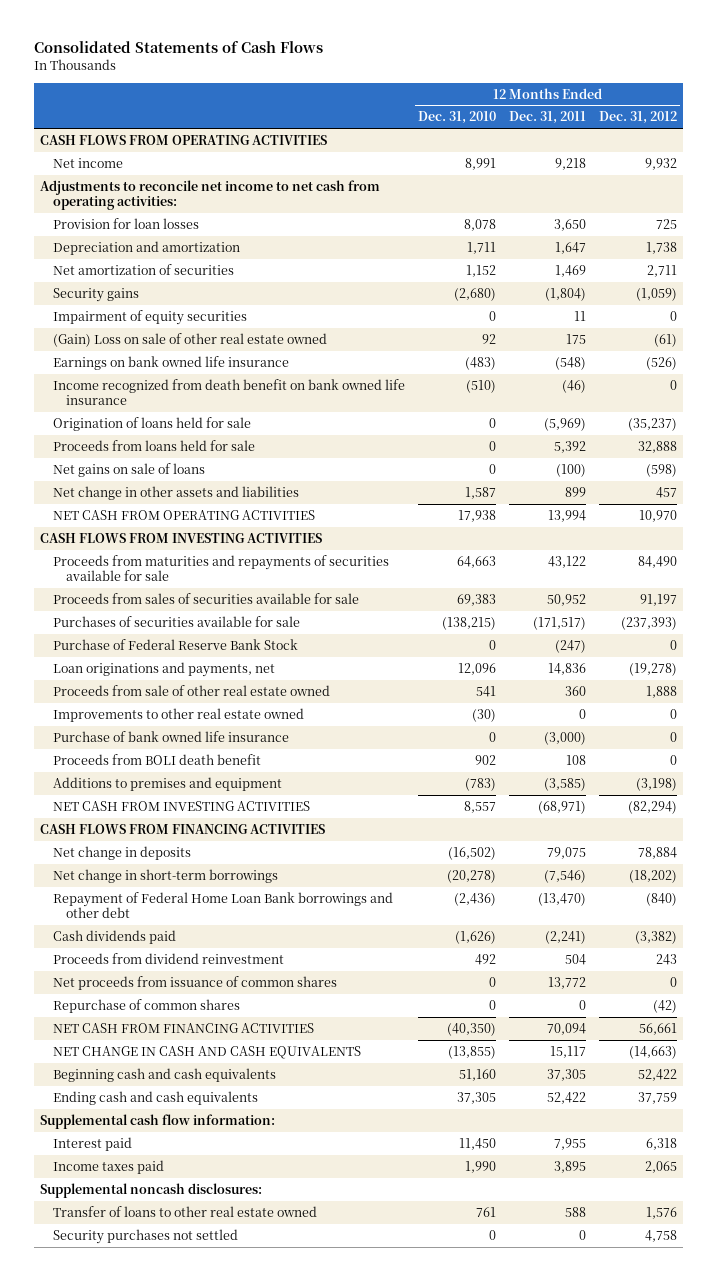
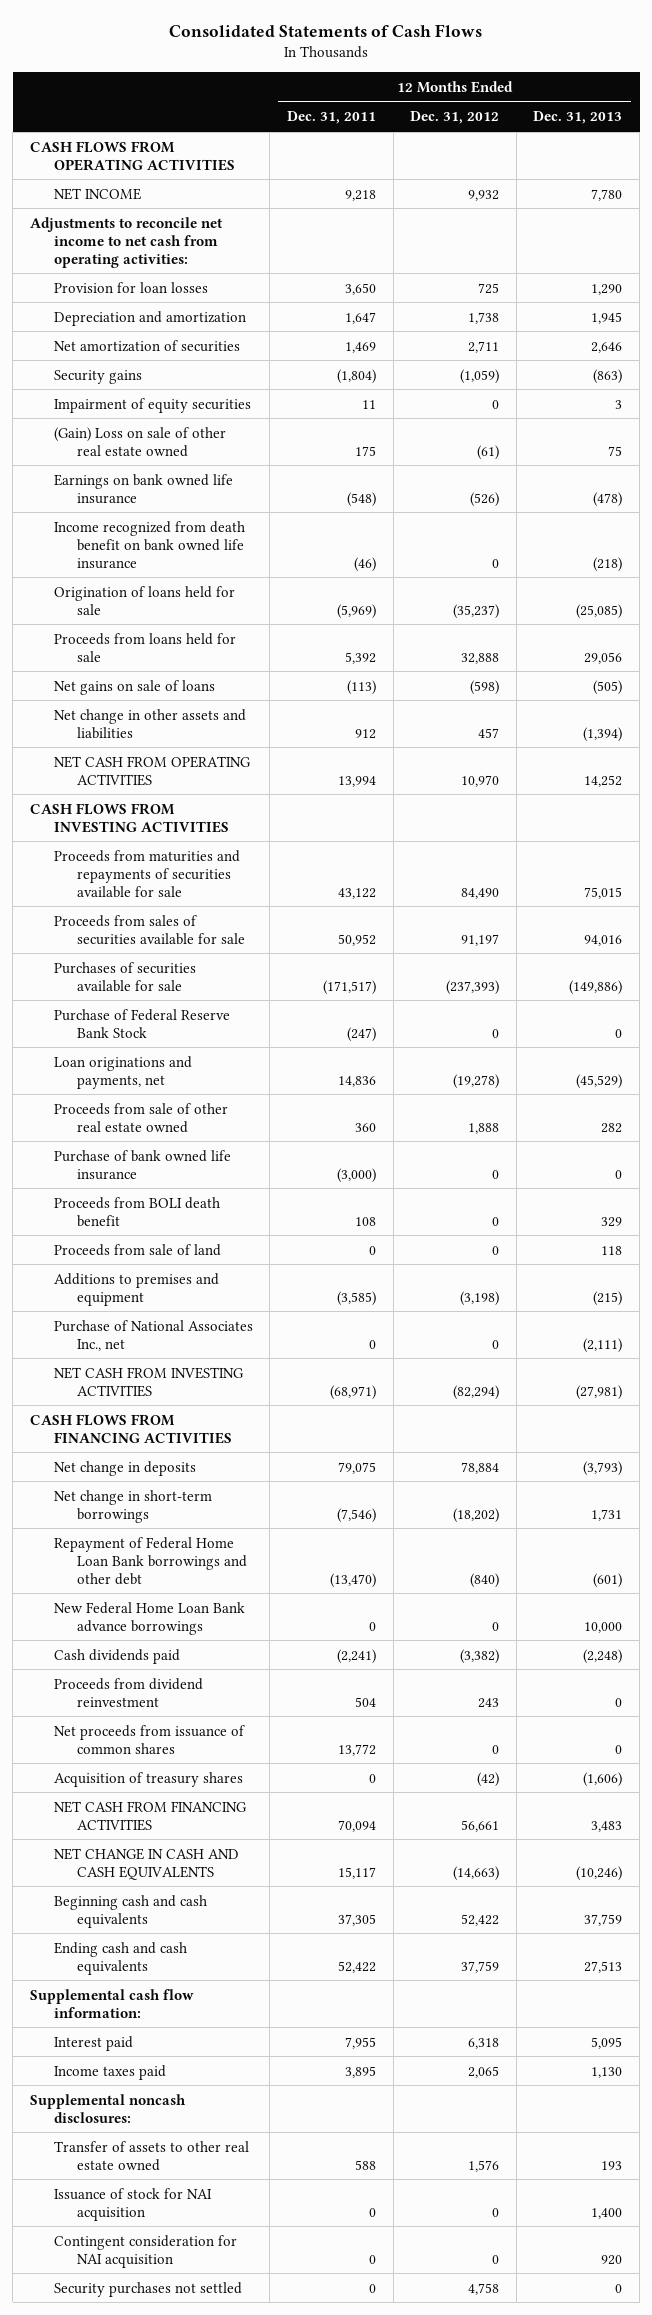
[418,111,497,125] Dec. 31, 2010 -> none
none -> [533,111,623,125] Dec. 31, 2013
[53,157,124,168] Net income -> [53,187,141,200] NET INCOME
[556,463,587,477] (100) -> [346,679,376,695] (113)
[565,486,587,497] 899 -> [354,728,376,739] 912
[53,707,305,722] Improvements to other real estate owned -> none
none -> [53,1243,221,1256] Proceeds from sale of land
none -> [53,1319,253,1351] Purchase of National Associates Inc., net
none -> [53,1601,245,1635] New Federal Home Loan Bank advance borrowings
[53,998,241,1013] Repurchase of common shares -> [53,1771,243,1787] Acquisition of treasury shares
[53,1205,318,1217] Transfer of loans to other real estate owned -> [53,2140,249,2171] Transfer of assets to other real estate owned
none -> [53,2187,212,2221] Issuance of stock for NAI acquisition
none -> [53,2234,237,2268] Contingent consideration for NAI acquisition

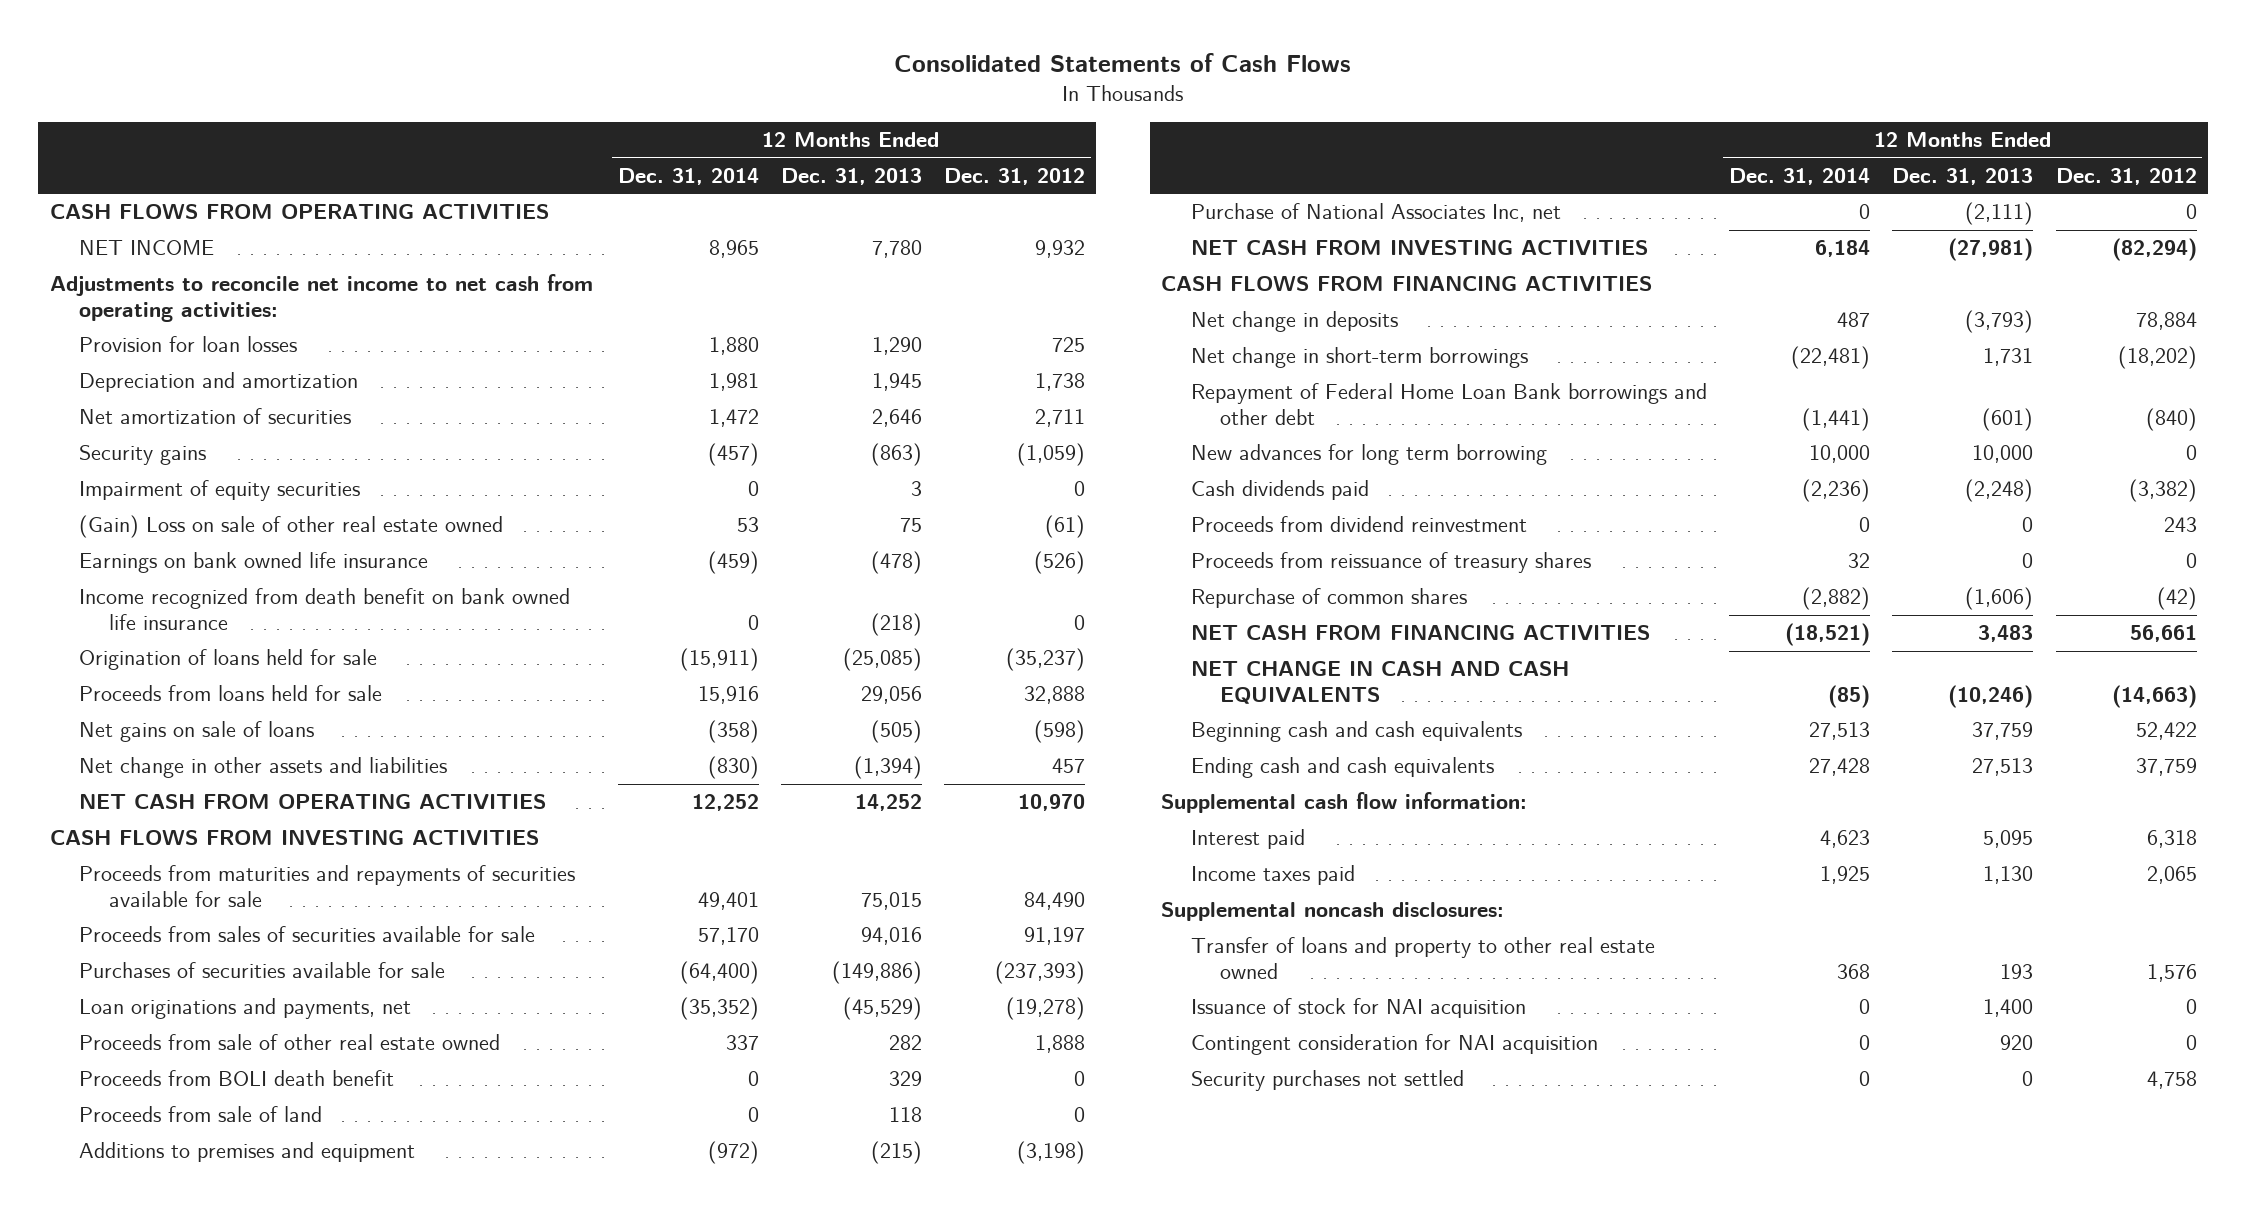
[286,111,376,125] Dec. 31, 2011 -> none
none -> [617,167,759,185] Dec. 31, 2014
[53,1008,230,1038] Purchase of Federal Reserve Bank Stock -> none
[53,1149,231,1180] Purchase of bank owned life insurance -> none
[53,1319,253,1351] Purchase of National Associates Inc., net -> [1190,203,1561,223] Purchase of National Associates Inc, net
[53,1601,245,1635] New Federal Home Loan Bank advance borrowings -> none
none -> [1190,444,1547,466] New advances for long term borrowing
[53,1724,245,1754] Net proceeds from issuance of common shares -> none
none -> [1190,552,1591,574] Proceeds from reissuance of treasury shares
[53,1771,243,1787] Acquisition of treasury shares -> [1190,588,1467,609] Repurchase of common shares
[53,2140,249,2171] Transfer of assets to other real estate owned -> [1190,937,1655,979] Transfer of loans and property to other real estate owned

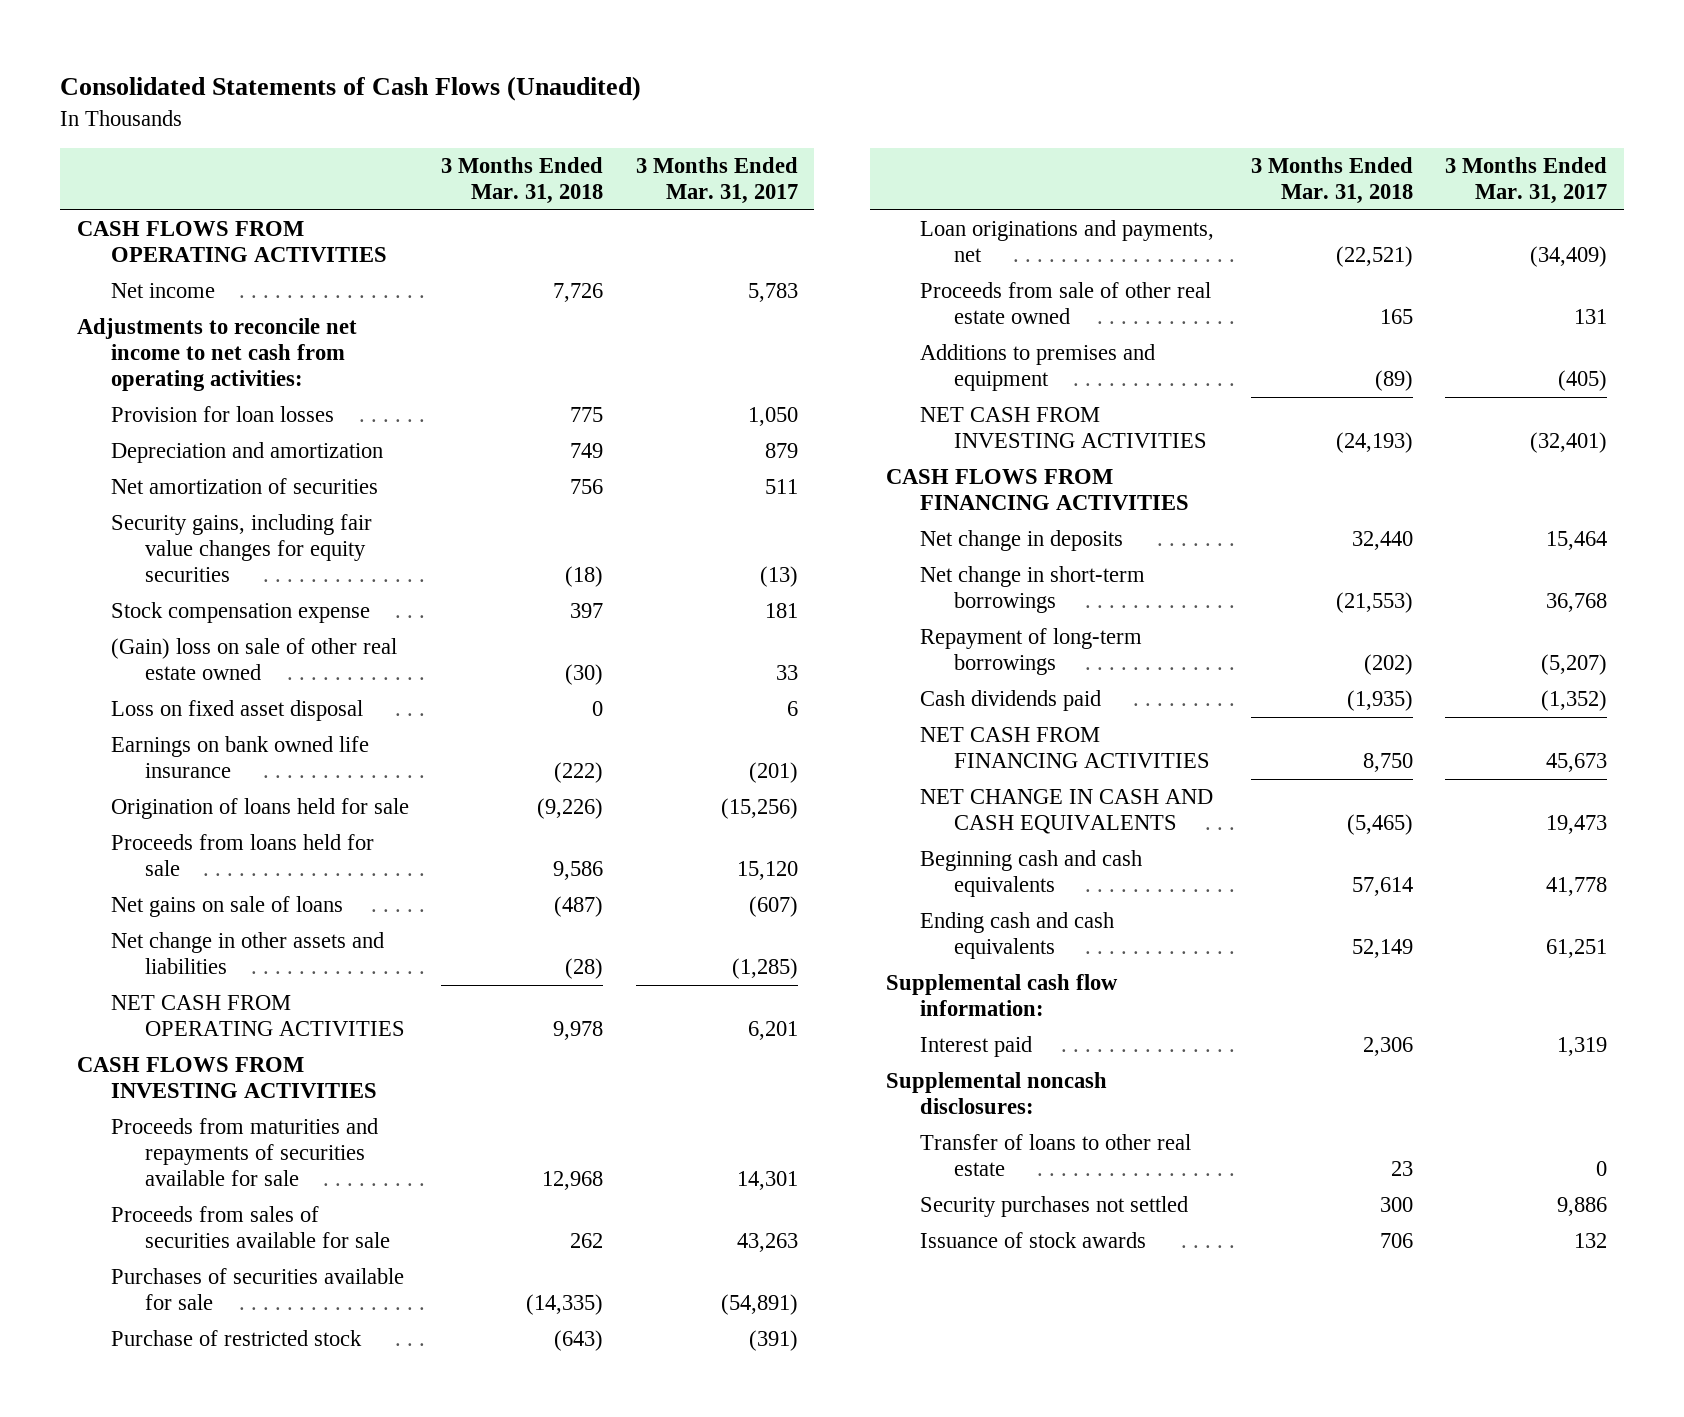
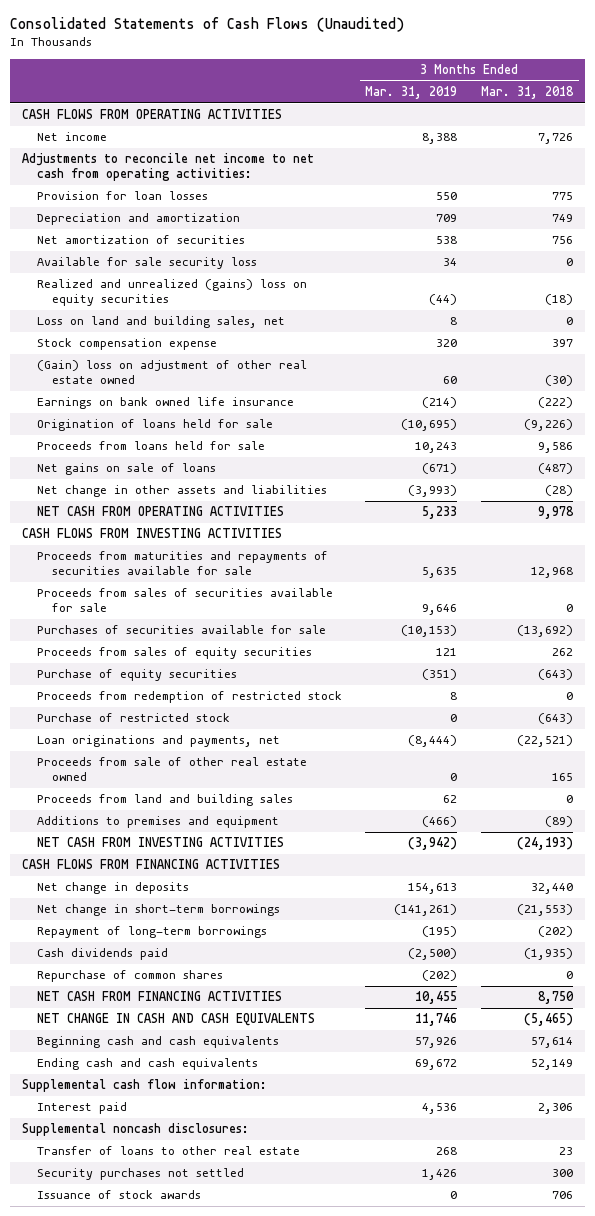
[635,157,798,205] 3 Months Ended Mar. 31, 2017 -> none
none -> [365,86,458,100] Mar. 31, 2019
[110,514,372,583] Security gains, including fair value changes for equity securities -> none
none -> [36,257,257,270] Available for sale security loss
none -> [36,279,307,307] Realized and unrealized (gains) loss on equity securities
none -> [36,316,285,329] Loss on land and building sales, net
[110,700,363,722] Loss on fixed asset disposal -> none
[110,638,397,681] (Gain) loss on sale of other real estate owned -> [36,360,307,385] (Gain) loss on adjustment of other real estate owned
[570,1233,604,1249] 262 -> [565,604,573,613] 0
[526,1294,604,1316] (14,335) -> [516,625,573,638] (13,692)
none -> [36,647,312,660] Proceeds from sales of equity securities
none -> [36,669,237,682] Purchase of equity securities
none -> [36,691,342,704] Proceeds from redemption of restricted stock
none -> [36,794,293,807] Proceeds from land and building sales
none -> [36,970,223,983] Repurchase of common shares

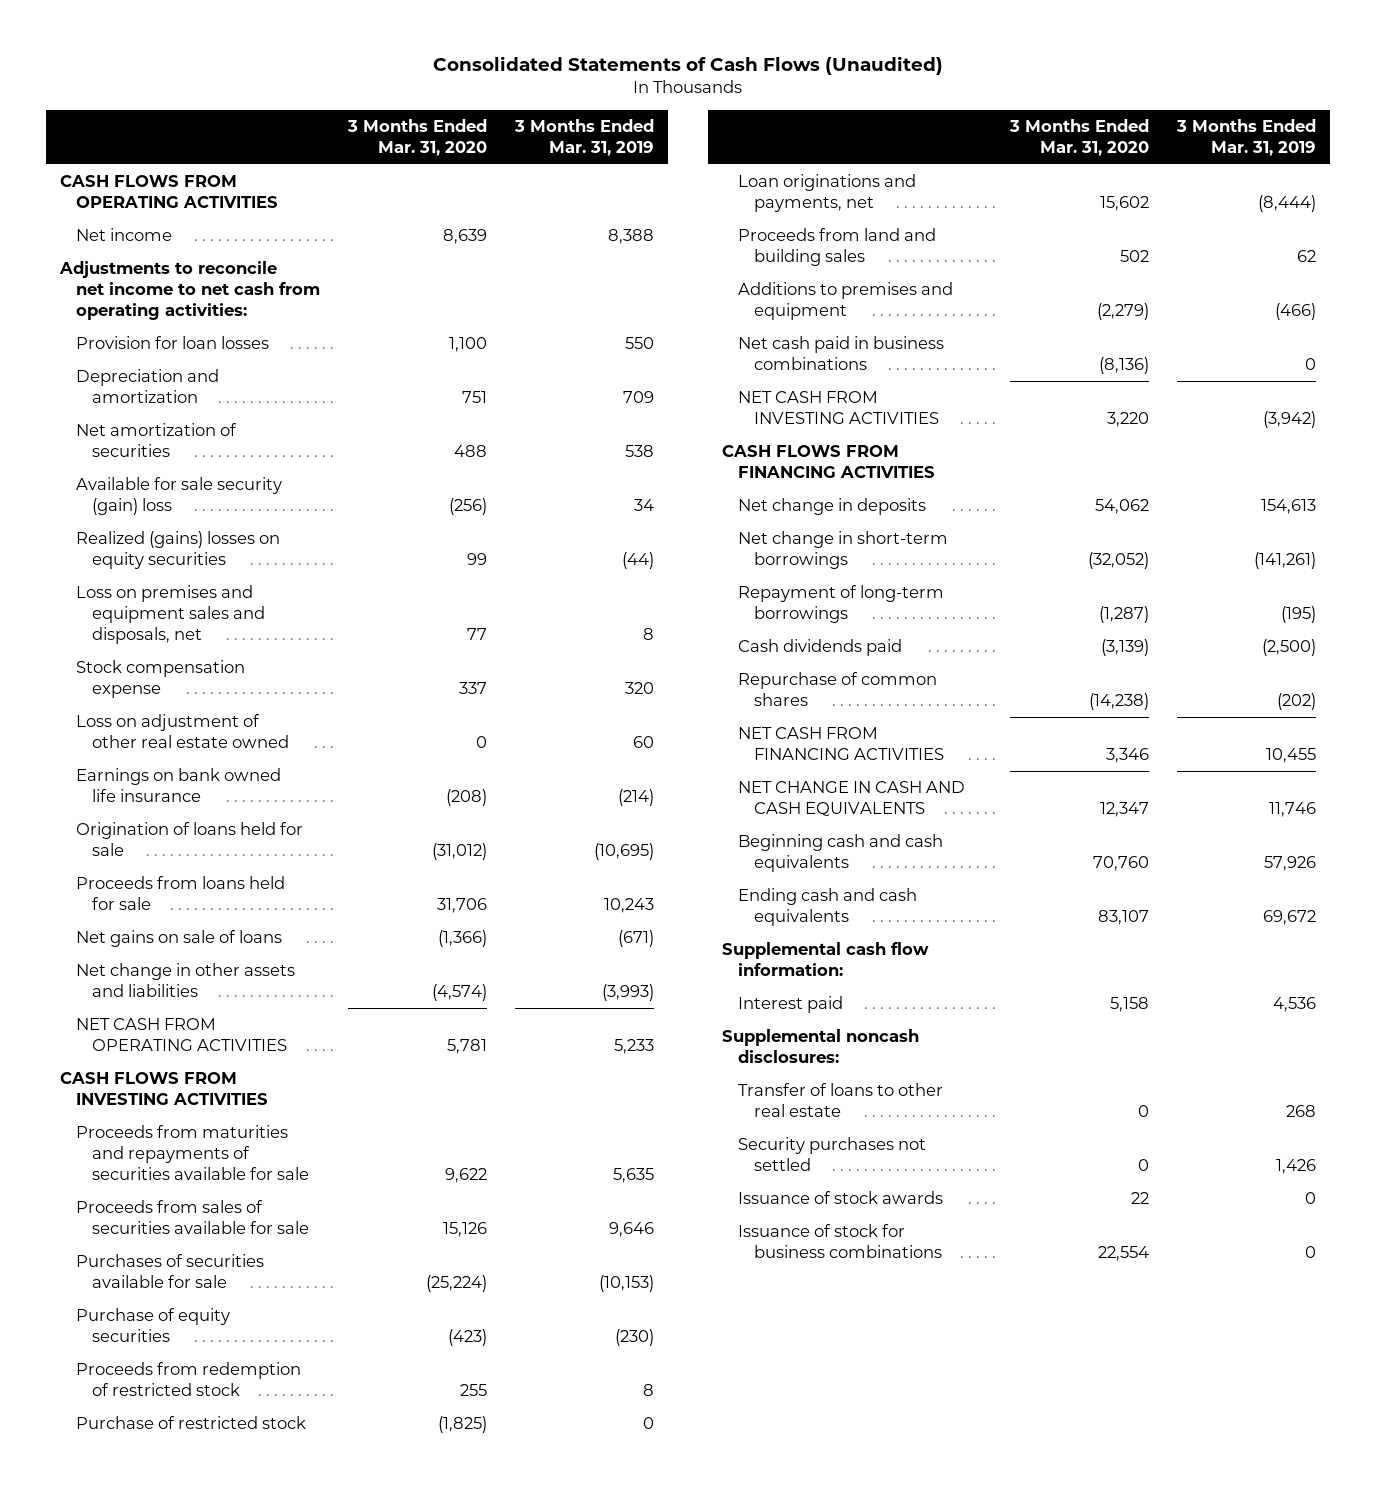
[480,86,574,100] Mar. 31, 2018 -> none
none -> [346,118,487,156] 3 Months Ended Mar. 31, 2020
[36,257,257,270] Available for sale security loss -> [76,477,283,516] Available for sale security (gain) loss
[36,279,307,307] Realized and unrealized (gains) loss on equity securities -> [76,531,281,570] Realized (gains) losses on equity securities
[36,316,285,329] Loss on land and building sales, net -> [76,585,265,645] Loss on premises and equipment sales and disposals, net
[36,360,307,385] (Gain) loss on adjustment of other real estate owned -> [76,714,289,749] Loss on adjustment of other real estate owned
[36,647,312,660] Proceeds from sales of equity securities -> none
[422,669,458,681] (351) -> [614,1329,654,1347] (230)
[36,757,307,782] Proceeds from sale of other real estate owned -> none
none -> [738,336,945,371] Net cash paid in business combinations
none -> [738,1224,943,1259] Issuance of stock for business combinations

